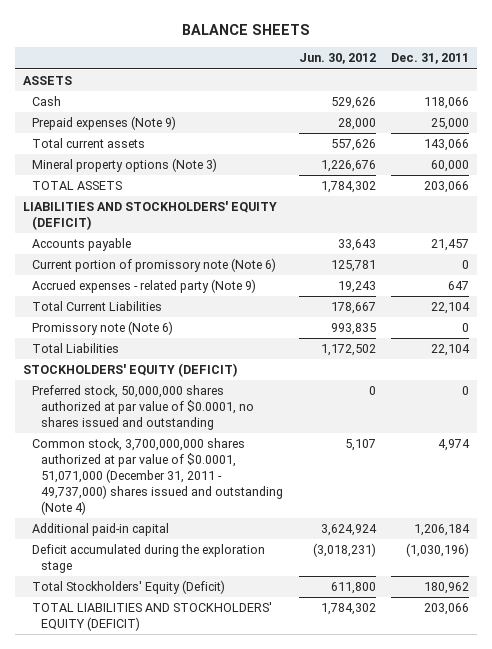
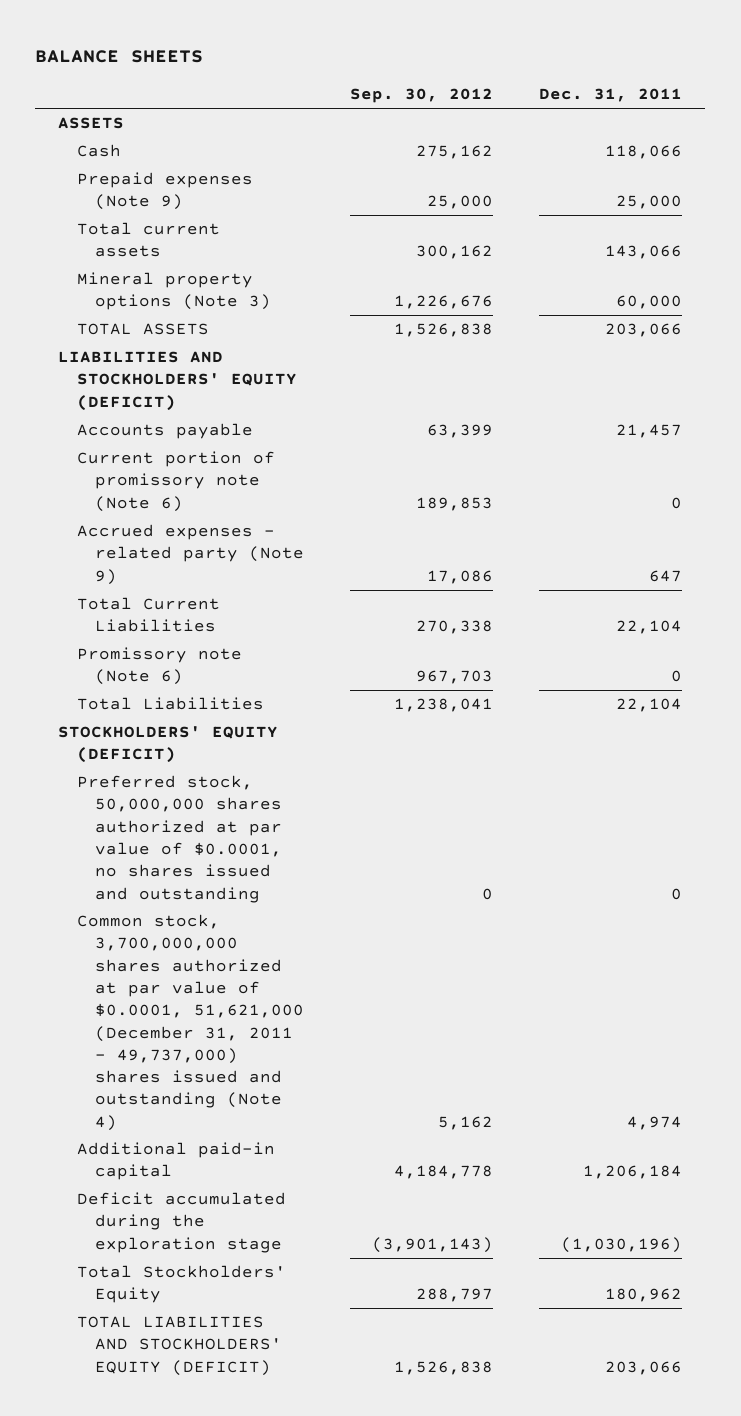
[298,53,376,65] Jun. 30, 2012 -> none
none -> [350,88,494,104] Sep. 30, 2012
[32,438,284,515] Common stock, 3,700,000,000 shares authorized at par value of $0.0001, 51,071,000 (December 31, 2011 - 49,737,000) shares issued and outstanding (Note 4) -> [76,914,305,1131] Common stock, 3,700,000,000 shares authorized at par value of $0.0001, 51,621,000 (December 31, 2011 - 49,737,000) shares issued and outstanding (Note 4)
[32,580,226,595] Total Stockholders' Equity (Deficit) -> [76,1265,286,1304] Total Stockholders' Equity

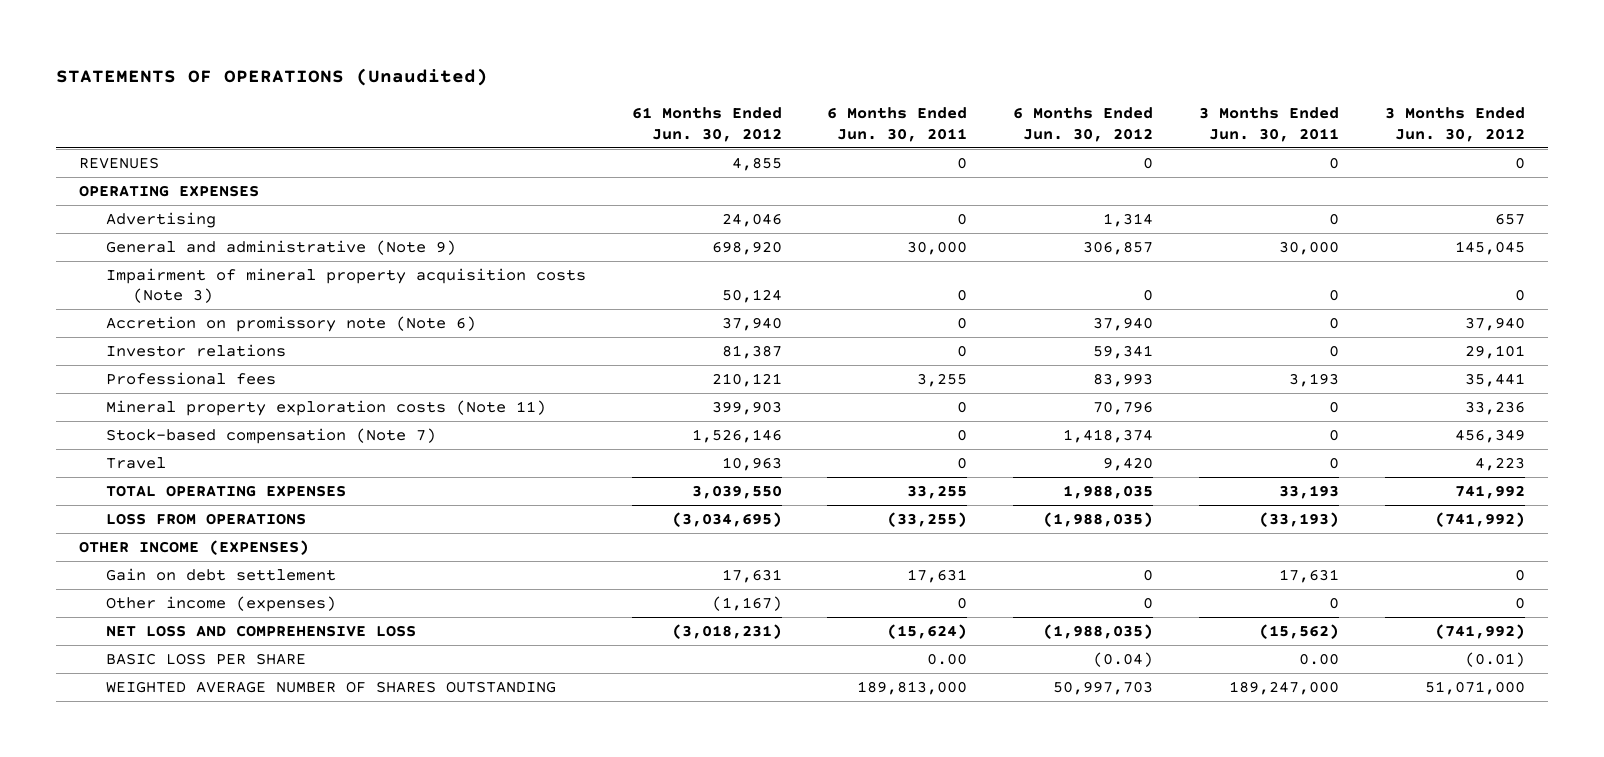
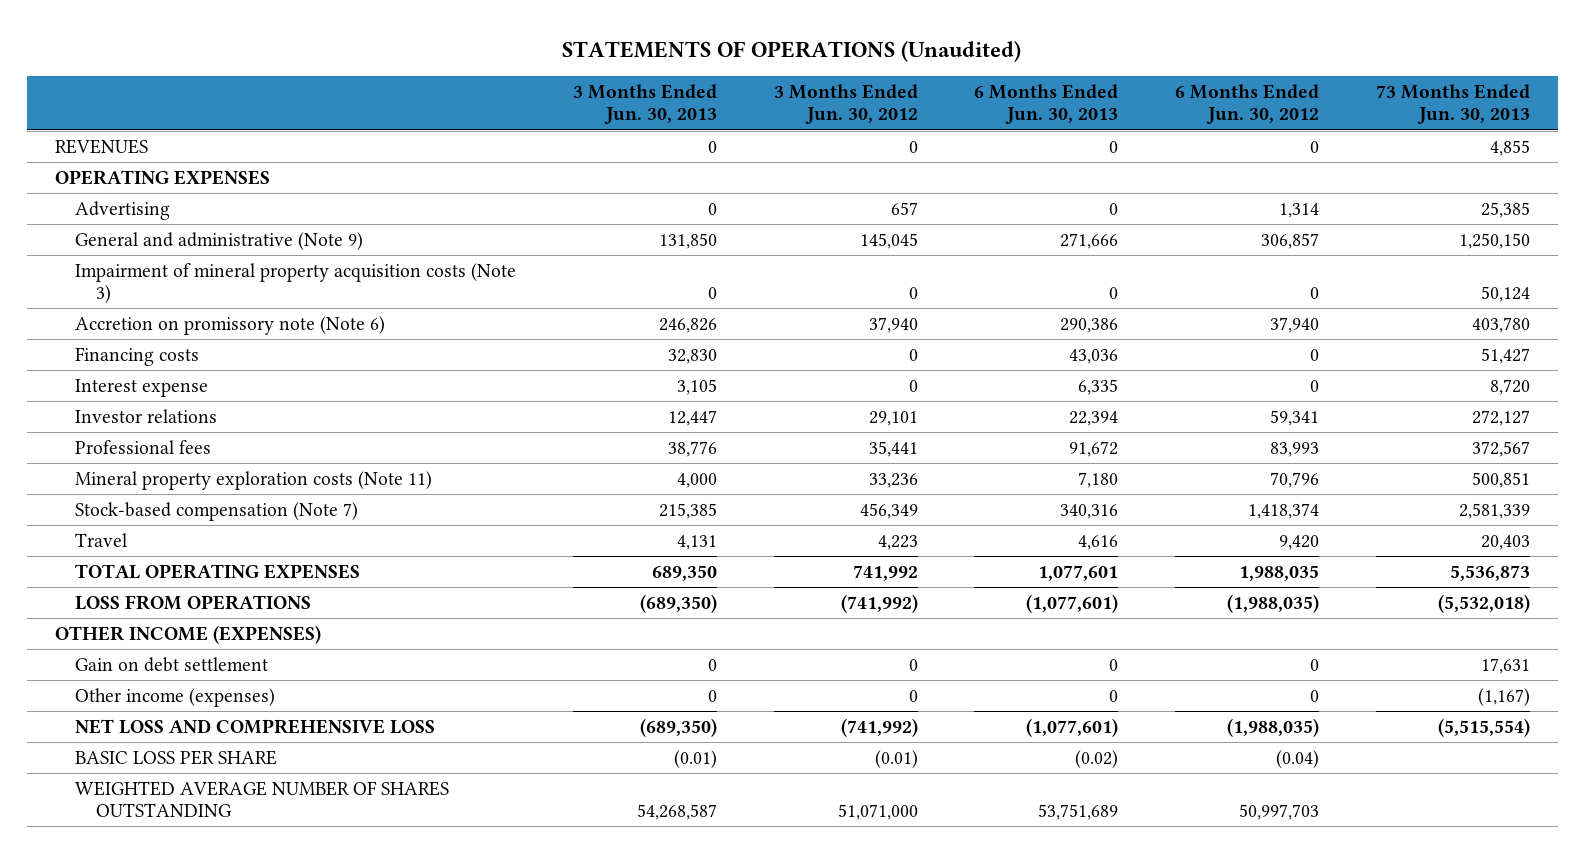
[631,107,782,142] 61 Months Ended Jun. 30, 2012 -> none
[827,107,968,142] 6 Months Ended Jun. 30, 2011 -> none
[1199,107,1340,142] 3 Months Ended Jun. 30, 2011 -> none
none -> [573,83,718,125] 3 Months Ended Jun. 30, 2013
none -> [974,83,1119,125] 6 Months Ended Jun. 30, 2013
none -> [1375,83,1530,125] 73 Months Ended Jun. 30, 2013
none -> [75,346,200,366] Financing costs
none -> [75,378,209,397] Interest expense

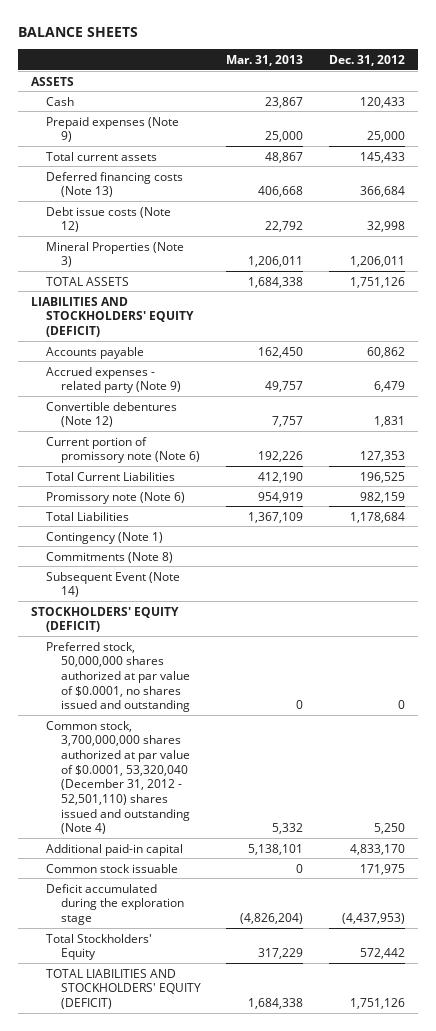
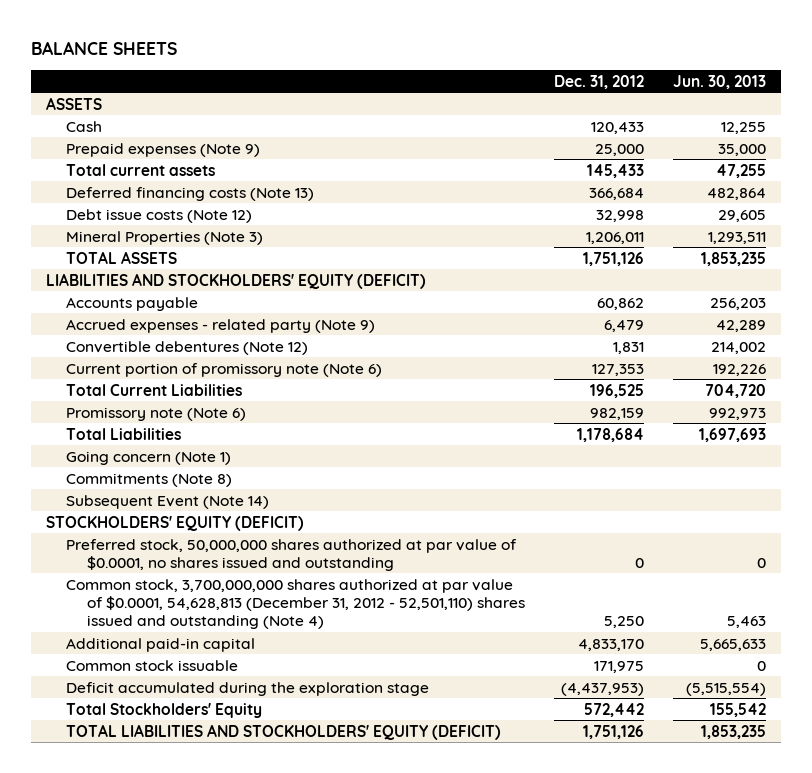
[226,54,304,66] Mar. 31, 2013 -> none
none -> [673,74,767,89] Jun. 30, 2013
[45,531,163,544] Contingency (Note 1) -> none
none -> [66,450,232,465] Going concern (Note 1)
[45,720,190,835] Common stock, 3,700,000,000 shares authorized at par value of $0.0001, 53,320,040 (December 31, 2012 - 52,501,110) shares issued and outstanding (Note 4) -> [66,578,525,629] Common stock, 3,700,000,000 shares authorized at par value of $0.0001, 54,628,813 (December 31, 2012 - 52,501,110) shares issued and outstanding (Note 4)

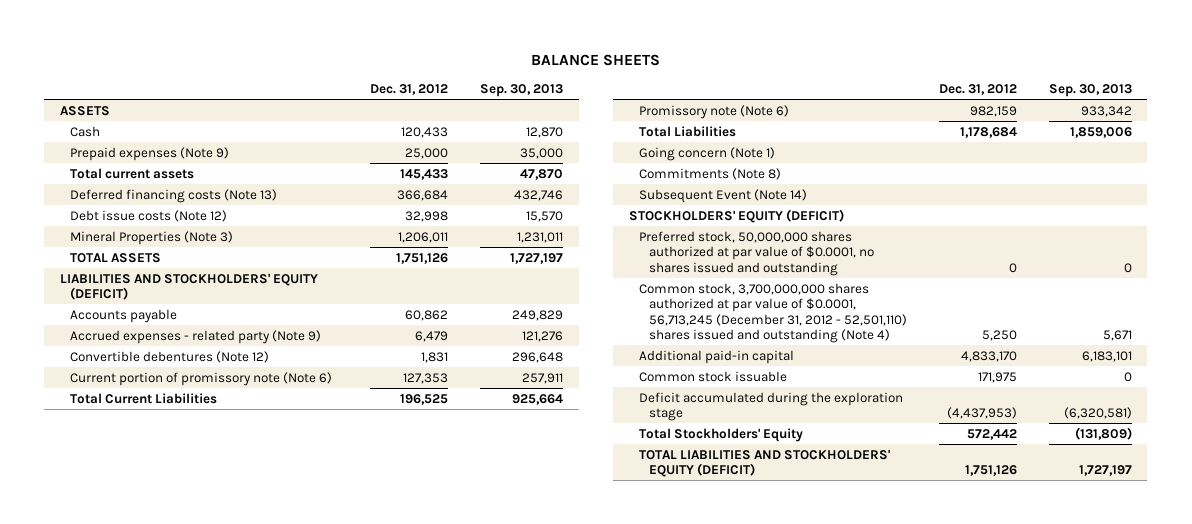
[673,74,767,89] Jun. 30, 2013 -> none
none -> [480,84,564,98] Sep. 30, 2013
[66,578,525,629] Common stock, 3,700,000,000 shares authorized at par value of $0.0001, 54,628,813 (December 31, 2012 - 52,501,110) shares issued and outstanding (Note 4) -> [638,282,907,344] Common stock, 3,700,000,000 shares authorized at par value of $0.0001, 56,713,245 (December 31, 2012 - 52,501,110) shares issued and outstanding (Note 4)

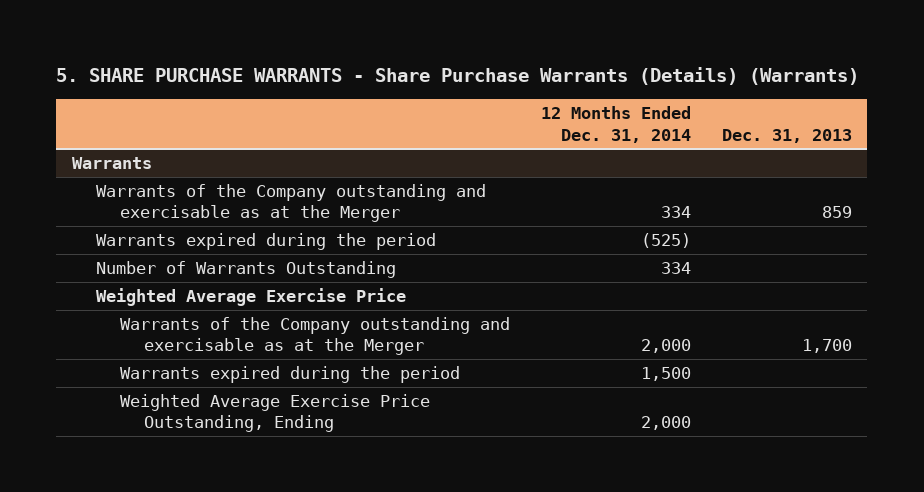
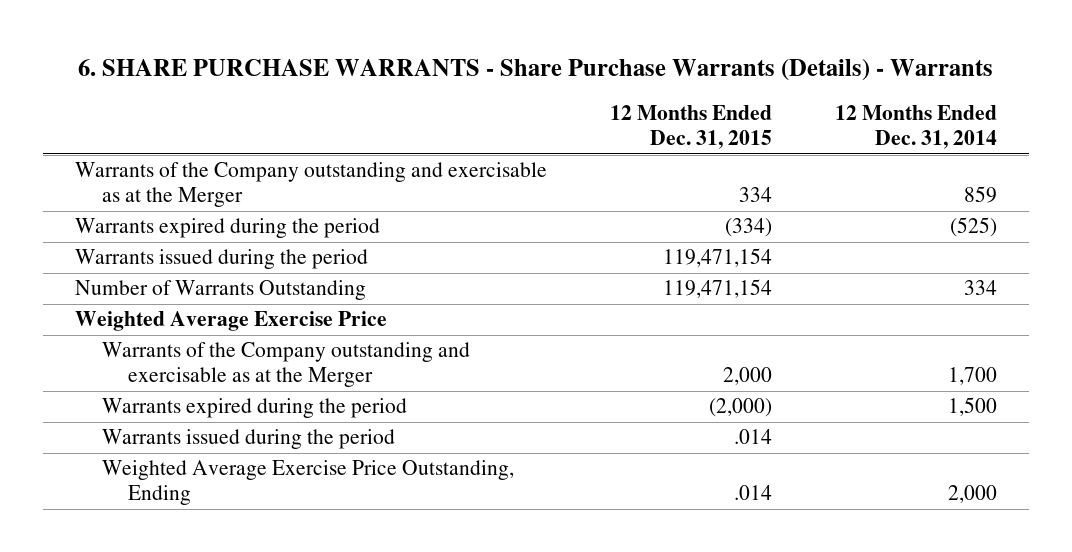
[56,67,860,86] 5. SHARE PURCHASE WARRANTS - Share Purchase Warrants (Details) (Warrants) -> [78,59,994,82] 6. SHARE PURCHASE WARRANTS - Share Purchase Warrants (Details) - Warrants
[721,128,852,143] Dec. 31, 2013 -> none
none -> [610,105,773,150] 12 Months Ended Dec. 31, 2015
[71,157,152,170] Warrants -> none
[660,206,691,219] 334 -> [964,186,998,204] 859
none -> [74,249,368,270] Warrants issued during the period
[640,339,691,354] 2,000 -> [948,367,998,386] 1,700
none -> [101,429,395,450] Warrants issued during the period

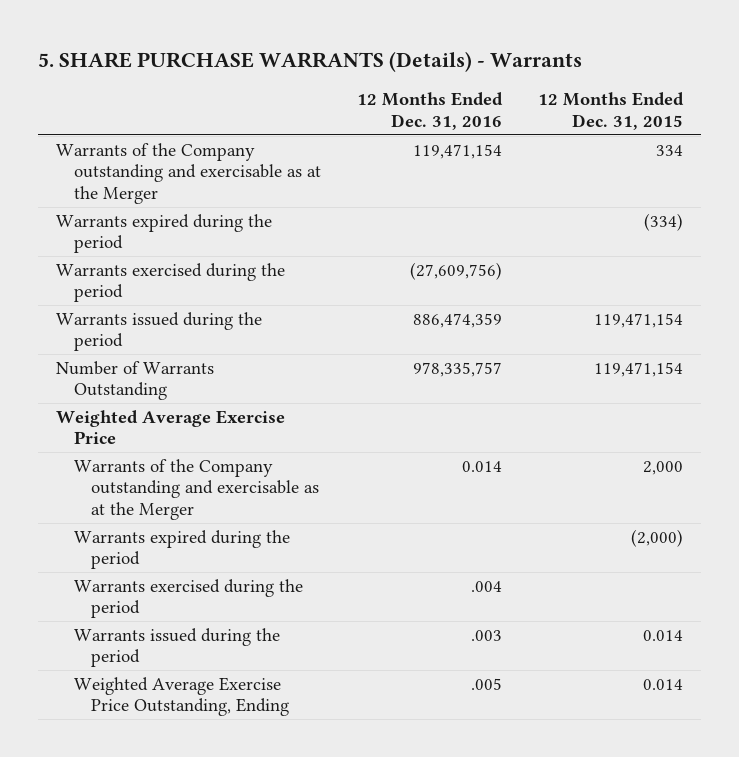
[78,59,994,82] 6. SHARE PURCHASE WARRANTS - Share Purchase Warrants (Details) - Warrants -> [38,51,583,73] 5. SHARE PURCHASE WARRANTS (Details) - Warrants
[835,105,998,150] 12 Months Ended Dec. 31, 2014 -> none
none -> [356,92,503,131] 12 Months Ended Dec. 31, 2016
none -> [56,262,286,303] Warrants exercised during the period
none -> [73,578,303,619] Warrants exercised during the period
[734,429,773,445] .014 -> [643,629,684,641] 0.014
[734,485,773,501] .014 -> [643,678,684,690] 0.014

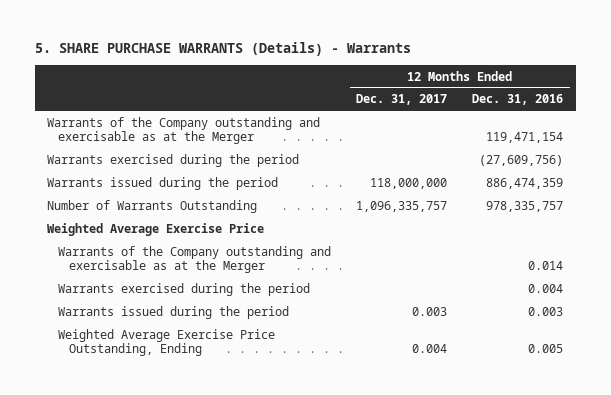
[538,92,685,131] 12 Months Ended Dec. 31, 2015 -> none
none -> [356,94,448,106] Dec. 31, 2017
[56,213,273,254] Warrants expired during the period -> none
[73,529,290,570] Warrants expired during the period -> none
[470,580,502,592] .004 -> [528,283,564,293] 0.004
[470,629,502,641] .003 -> [528,306,564,316] 0.003
[470,677,502,690] .005 -> [528,344,564,354] 0.005

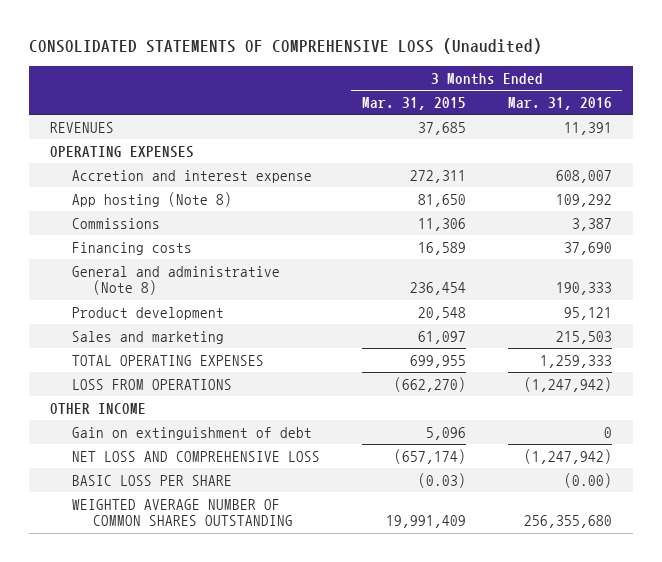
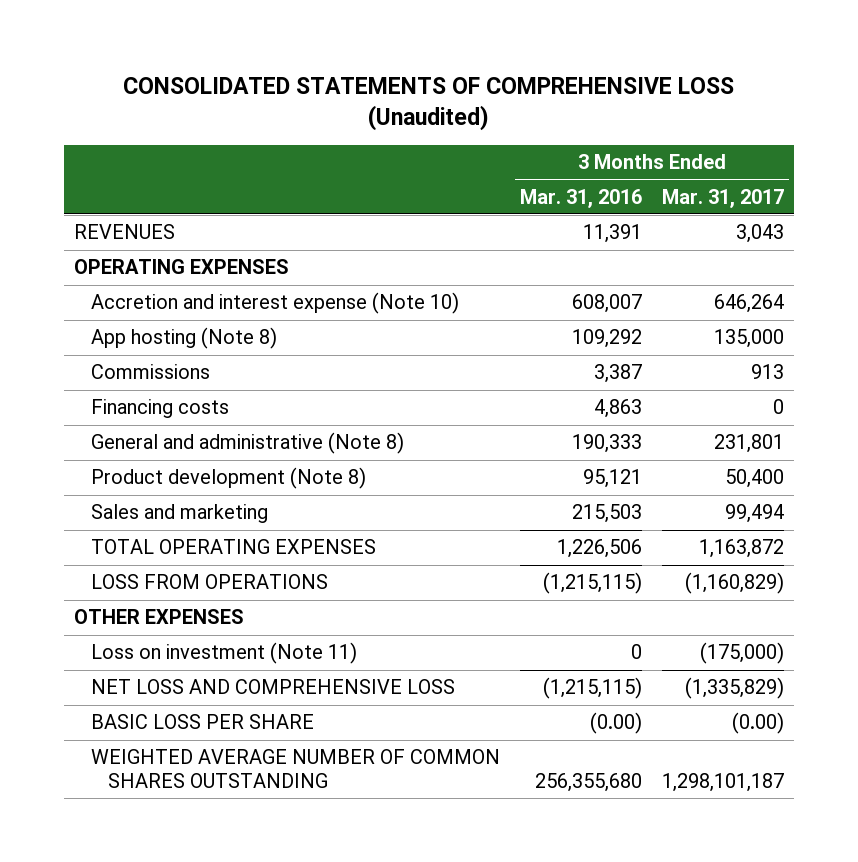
[361,96,466,110] Mar. 31, 2015 -> none
none -> [662,188,785,208] Mar. 31, 2017
[71,169,312,183] Accretion and interest expense -> [90,292,459,315] Accretion and interest expense (Note 10)
[563,241,612,255] 37,690 -> [593,399,642,419] 4,863
[71,306,224,320] Product development -> [90,467,366,490] Product development (Note 8)
[71,426,312,440] Gain on extinguishment of debt -> none
[539,354,612,368] 1,259,333 -> [556,539,642,559] 1,226,506
[523,376,612,392] (1,247,942) -> [542,572,642,595] (1,215,115)
[50,402,147,414] OTHER INCOME -> [73,609,244,625] OTHER EXPENSES
none -> [90,642,357,665] Loss on investment (Note 11)
[523,448,612,464] (1,247,942) -> [542,677,642,700] (1,215,115)

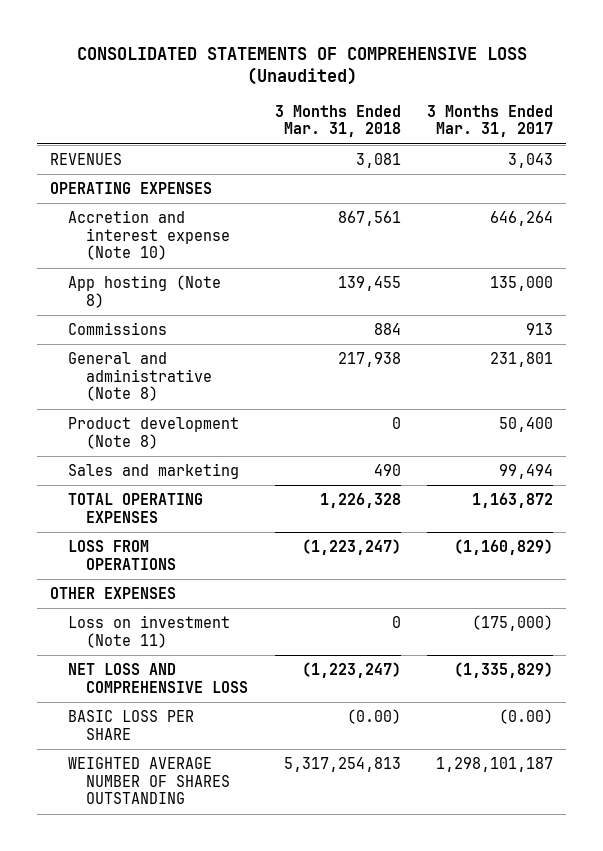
[519,188,642,208] Mar. 31, 2016 -> none
none -> [274,104,401,138] 3 Months Ended Mar. 31, 2018
[90,399,229,419] Financing costs -> none
[90,749,500,789] WEIGHTED AVERAGE NUMBER OF COMMON SHARES OUTSTANDING -> [68,756,230,805] WEIGHTED AVERAGE NUMBER OF SHARES OUTSTANDING

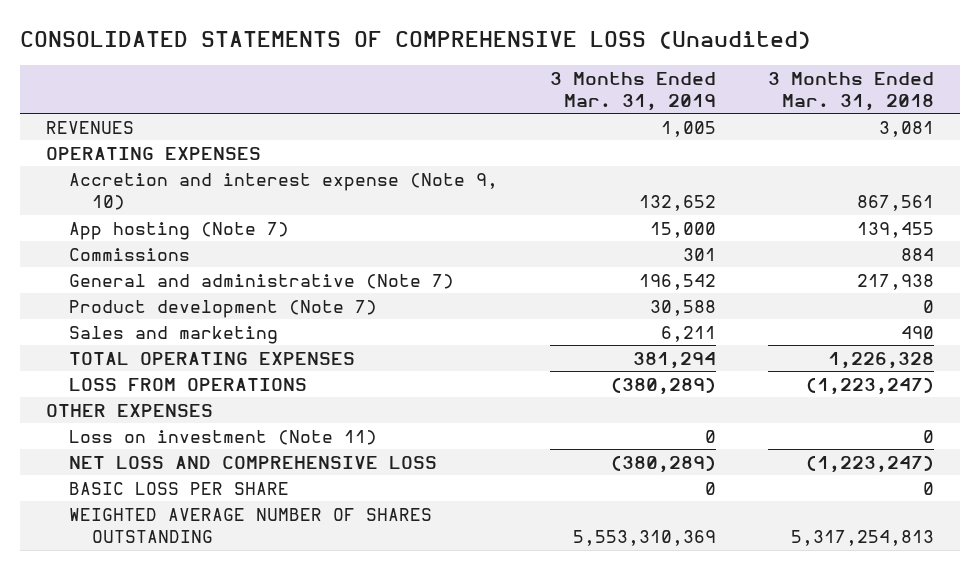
[427,104,554,138] 3 Months Ended Mar. 31, 2017 -> none
none -> [549,71,716,111] 3 Months Ended Mar. 31, 2019
[68,209,230,261] Accretion and interest expense (Note 10) -> [68,172,498,210] Accretion and interest expense (Note 9, 10)
[68,274,222,308] App hosting (Note 8) -> [68,221,289,240] App hosting (Note 7)
[68,351,212,402] General and administrative (Note 8) -> [68,273,454,289] General and administrative (Note 7)
[68,416,240,449] Product development (Note 8) -> [68,299,377,318] Product development (Note 7)
[346,708,401,724] (0.00) -> [922,481,934,495] 0

